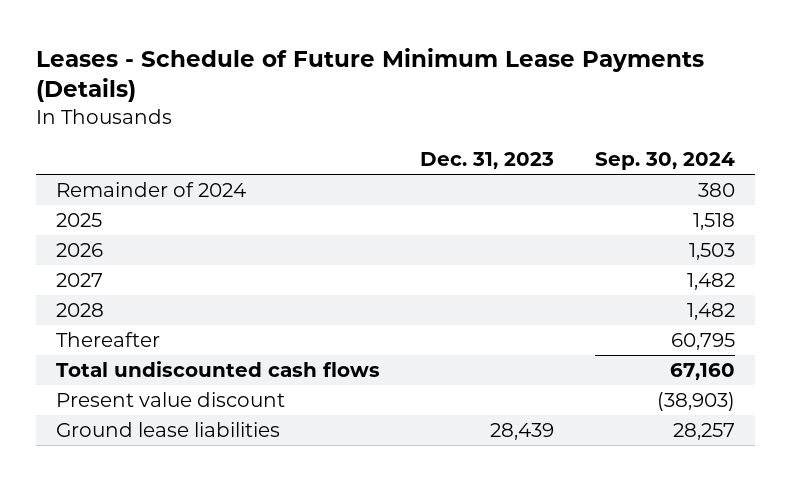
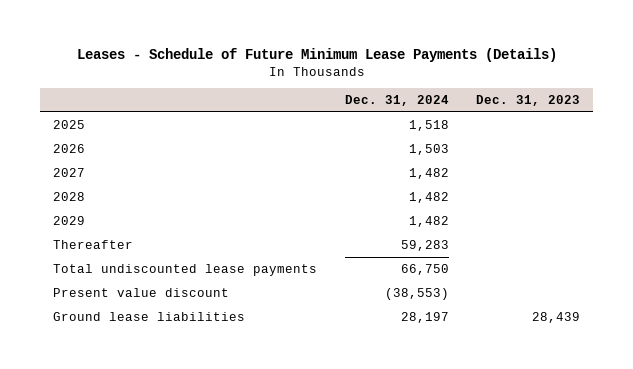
[594,152,735,171] Sep. 30, 2024 -> none
none -> [344,94,449,106] Dec. 31, 2024
[55,182,246,198] Remainder of 2024 -> none
none -> [53,215,86,225] 2029
[55,361,380,378] Total undiscounted cash flows -> [53,263,318,276] Total undiscounted lease payments

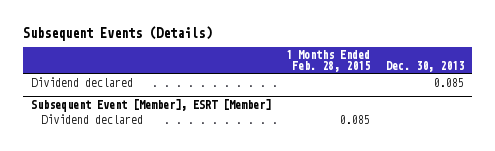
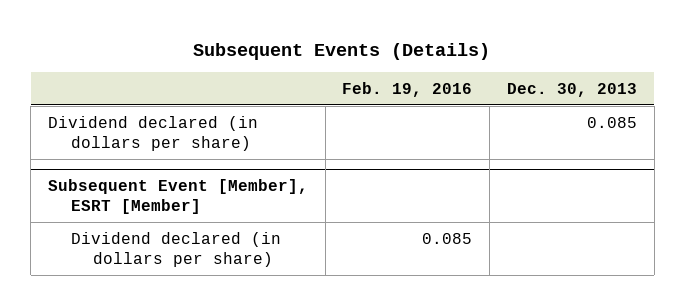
[286,50,371,73] 1 Months Ended Feb. 28, 2015 -> none
none -> [342,81,473,97] Feb. 19, 2016
[30,77,133,88] Dividend declared -> [47,115,258,152] Dividend declared (in dollars per share)
[41,114,144,125] Dividend declared -> [70,231,281,268] Dividend declared (in dollars per share)

